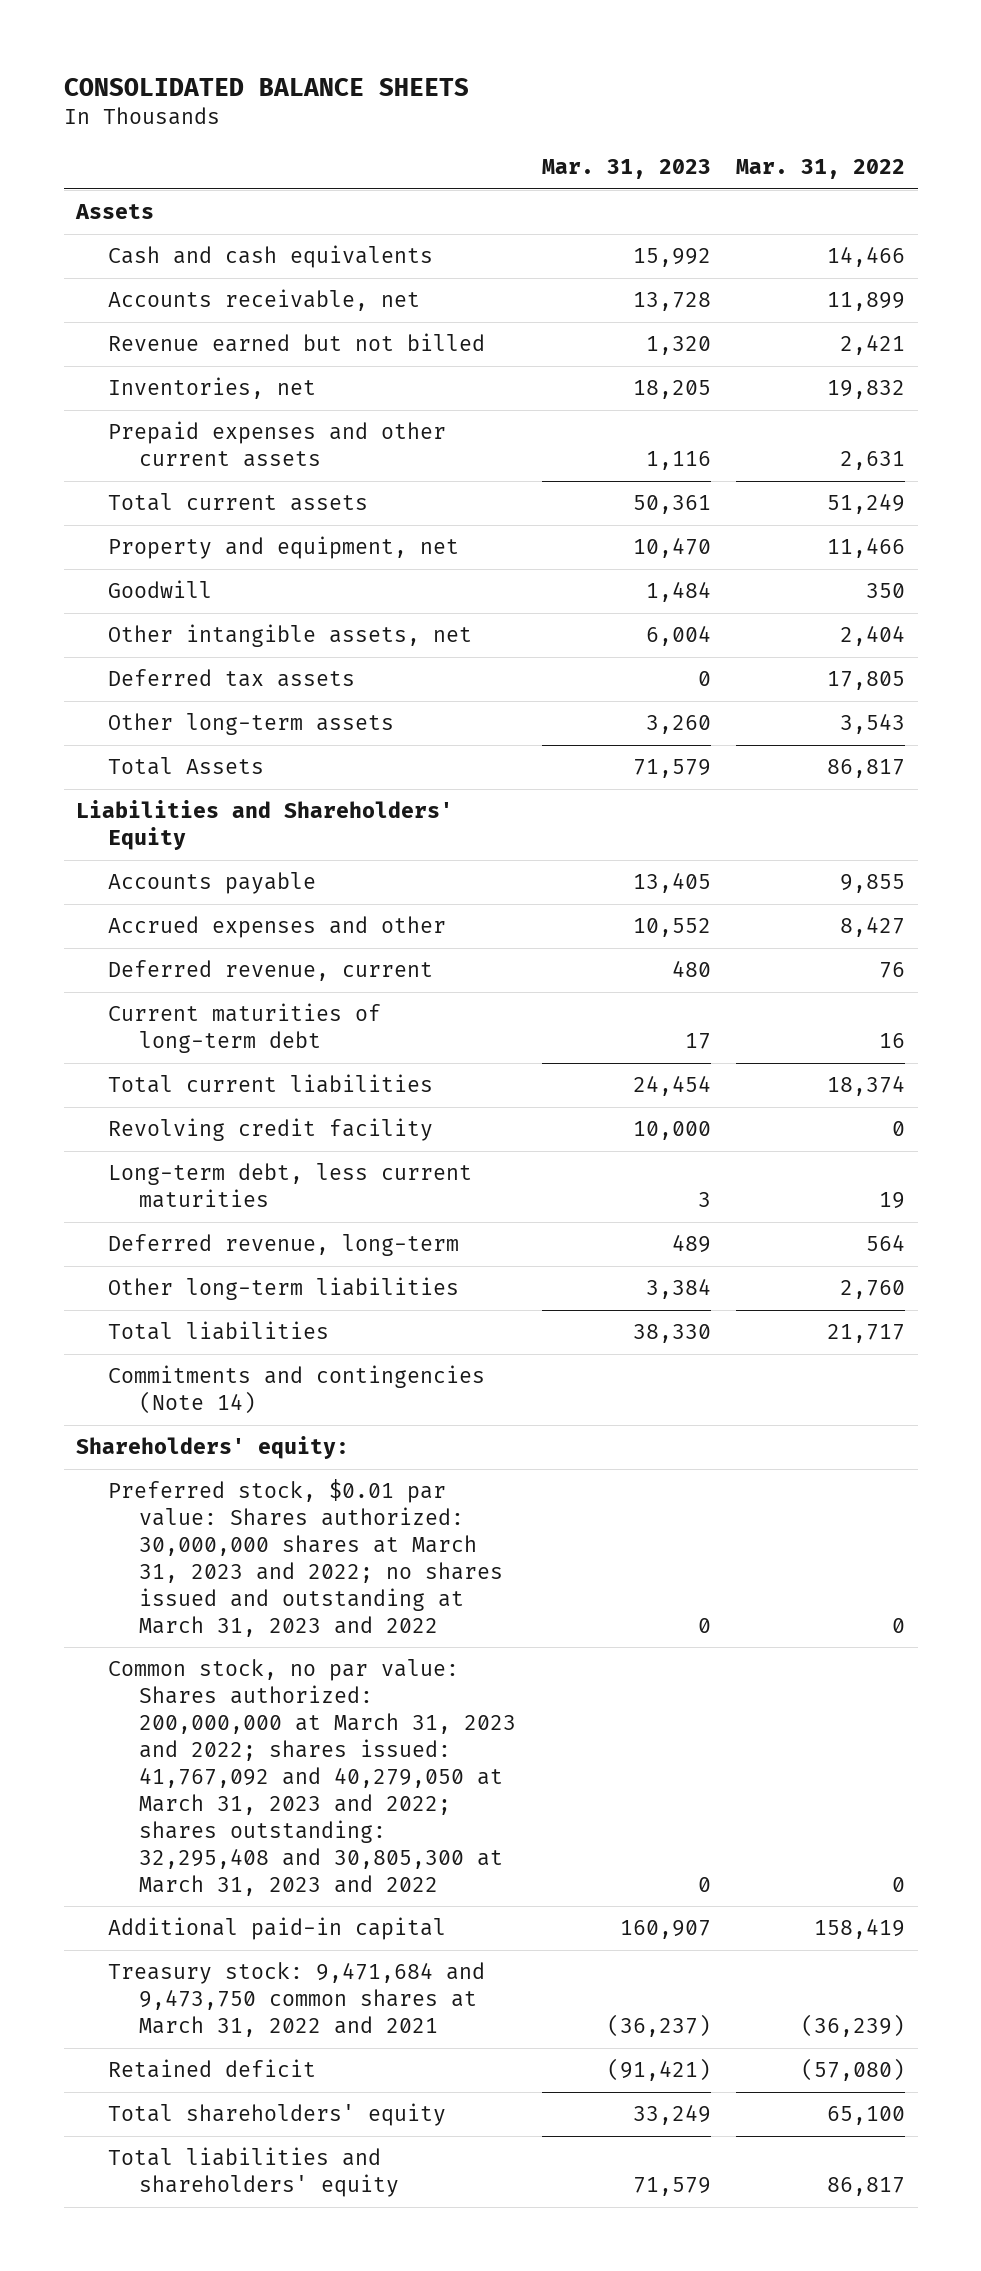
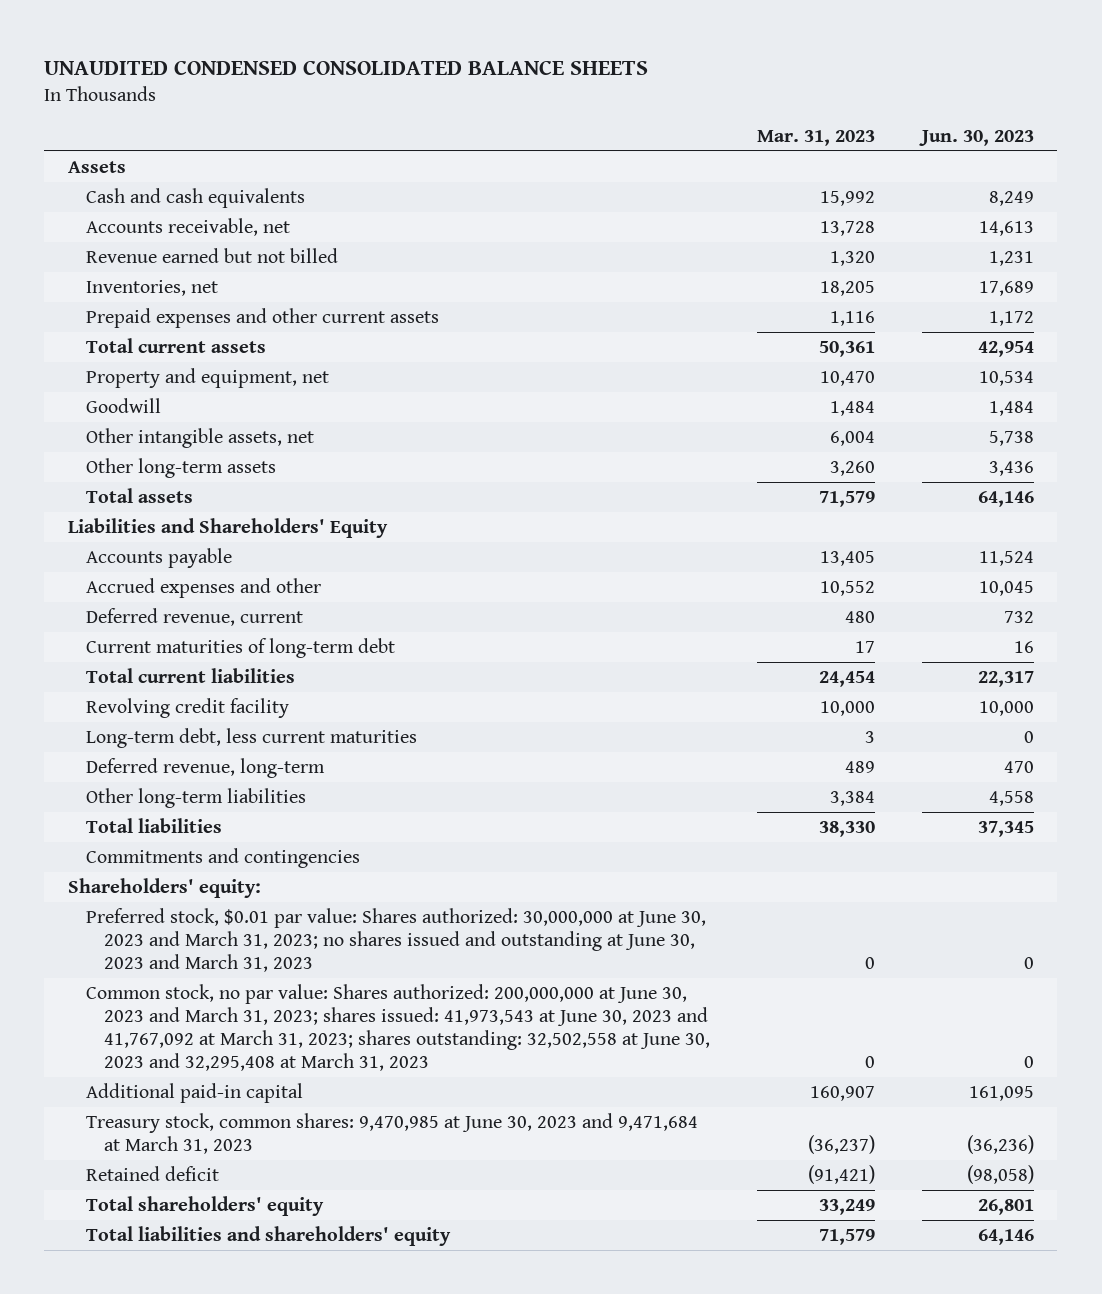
[63,78,469,97] CONSOLIDATED BALANCE SHEETS -> [44,59,649,75] UNAUDITED CONDENSED CONSOLIDATED BALANCE SHEETS
[736,159,906,180] Mar. 31, 2022 -> none
none -> [919,129,1035,146] Jun. 30, 2023
[107,669,355,688] Deferred tax assets -> none
[107,757,264,776] Total Assets -> [85,488,193,504] Total assets
[107,1365,485,1415] Commitments and contingencies (Note 14) -> [85,848,360,869] Commitments and contingencies
[107,1479,504,1637] Preferred stock, $0.01 par value: Shares authorized: 30,000,000 shares at March 31, 2023 and 2022; no shares issued and outstanding at March 31, 2023 and 2022 -> [85,908,706,972] Preferred stock, $0.01 par value: Shares authorized: 30,000,000 at June 30, 2023 and March 31, 2023; no shares issued and outstanding at June 30, 2023 and March 31, 2023
[107,1659,517,1896] Common stock, no par value: Shares authorized: 200,000,000 at March 31, 2023 and 2022; shares issued: 41,767,092 and 40,279,050 at March 31, 2023 and 2022; shares outstanding: 32,295,408 and 30,805,300 at March 31, 2023 and 2022 -> [85,984,711,1071] Common stock, no par value: Shares authorized: 200,000,000 at June 30, 2023 and March 31, 2023; shares issued: 41,973,543 at June 30, 2023 and 41,767,092 at March 31, 2023; shares outstanding: 32,502,558 at June 30, 2023 and 32,295,408 at March 31, 2023
[107,1962,485,2038] Treasury stock: 9,471,684 and 9,473,750 common shares at March 31, 2022 and 2021 -> [85,1113,698,1154] Treasury stock, common shares: 9,470,985 at June 30, 2023 and 9,471,684 at March 31, 2023

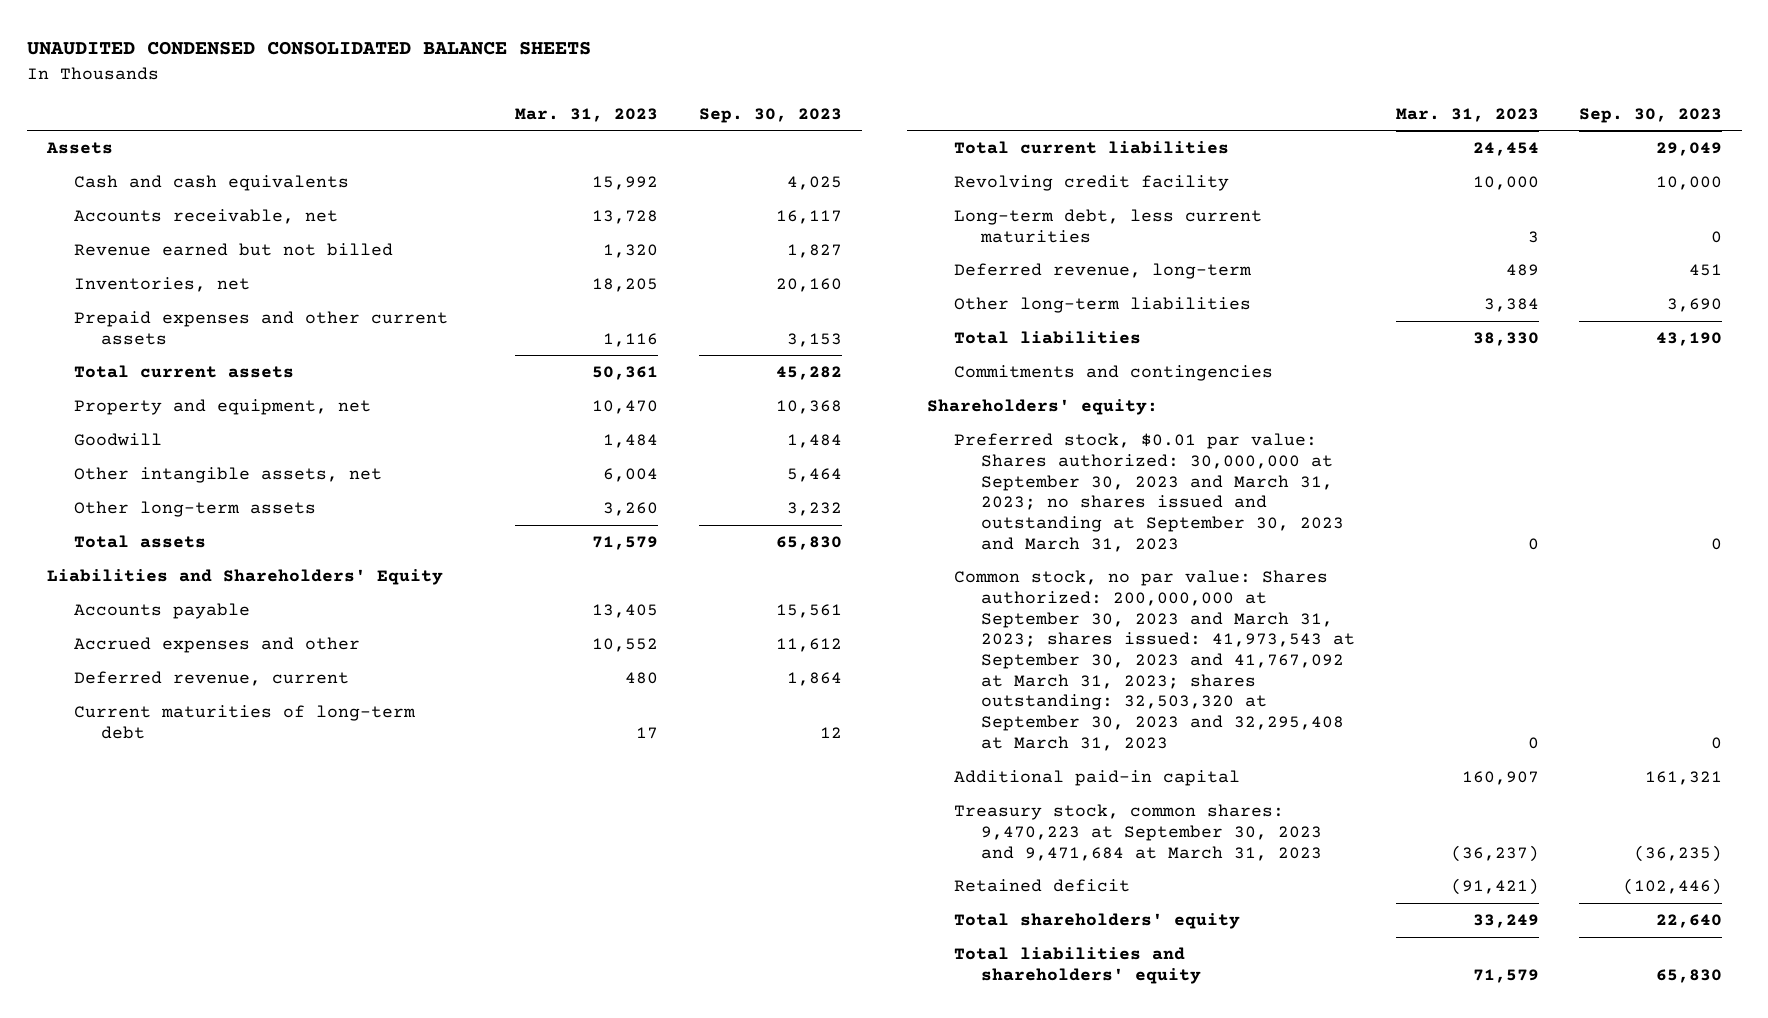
[919,129,1035,146] Jun. 30, 2023 -> none
none -> [698,107,842,123] Sep. 30, 2023
[85,908,706,972] Preferred stock, $0.01 par value: Shares authorized: 30,000,000 at June 30, 2023 and March 31, 2023; no shares issued and outstanding at June 30, 2023 and March 31, 2023 -> [954,433,1345,552] Preferred stock, $0.01 par value: Shares authorized: 30,000,000 at September 30, 2023 and March 31, 2023; no shares issued and outstanding at September 30, 2023 and March 31, 2023
[85,984,711,1071] Common stock, no par value: Shares authorized: 200,000,000 at June 30, 2023 and March 31, 2023; shares issued: 41,973,543 at June 30, 2023 and 41,767,092 at March 31, 2023; shares outstanding: 32,502,558 at June 30, 2023 and 32,295,408 at March 31, 2023 -> [954,570,1356,751] Common stock, no par value: Shares authorized: 200,000,000 at September 30, 2023 and March 31, 2023; shares issued: 41,973,543 at September 30, 2023 and 41,767,092 at March 31, 2023; shares outstanding: 32,503,320 at September 30, 2023 and 32,295,408 at March 31, 2023
[85,1113,698,1154] Treasury stock, common shares: 9,470,985 at June 30, 2023 and 9,471,684 at March 31, 2023 -> [954,804,1323,861] Treasury stock, common shares: 9,470,223 at September 30, 2023 and 9,471,684 at March 31, 2023

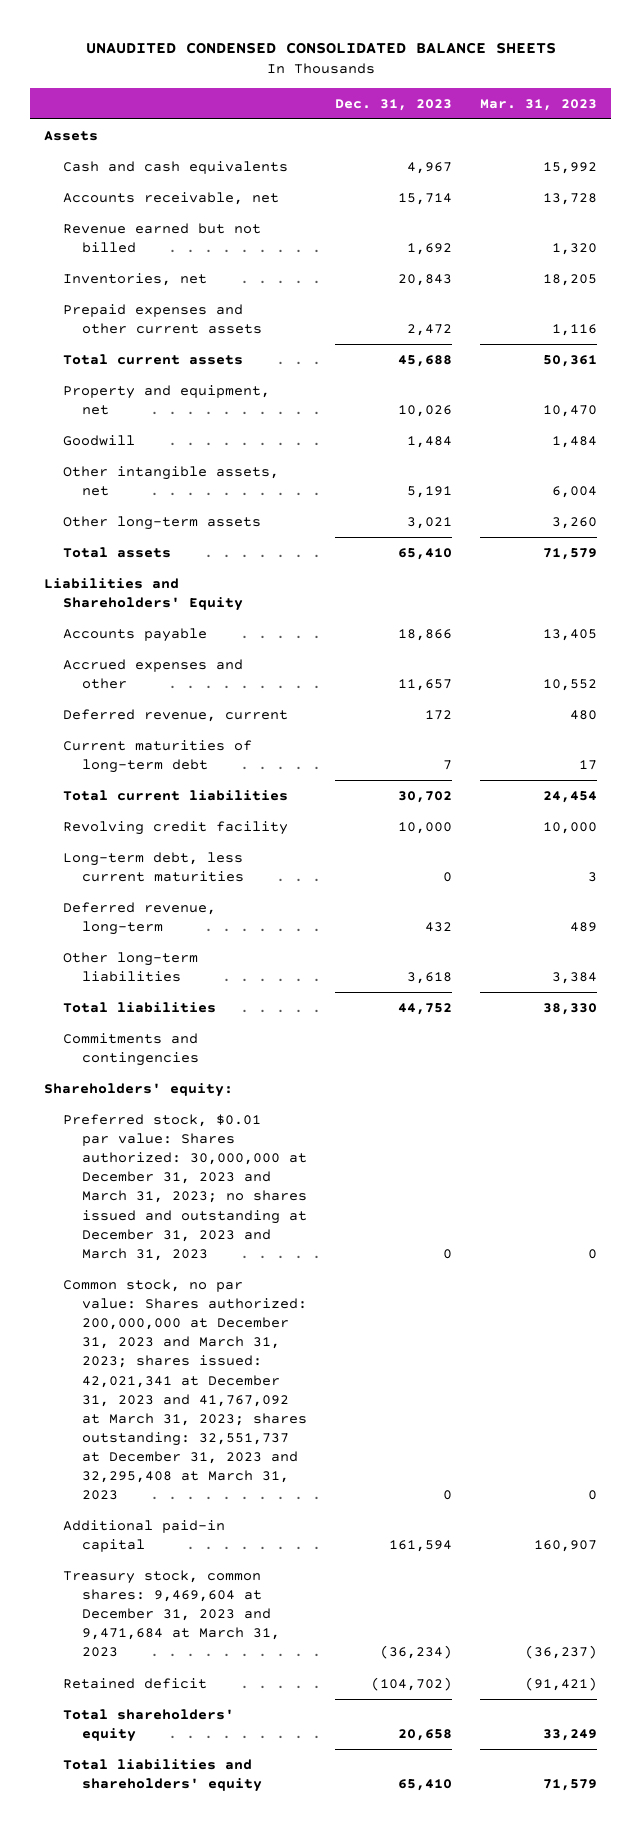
[698,107,842,123] Sep. 30, 2023 -> none
none -> [335,98,453,111] Dec. 31, 2023
[954,433,1345,552] Preferred stock, $0.01 par value: Shares authorized: 30,000,000 at September 30, 2023 and March 31, 2023; no shares issued and outstanding at September 30, 2023 and March 31, 2023 -> [63,1113,308,1261] Preferred stock, $0.01 par value: Shares authorized: 30,000,000 at December 31, 2023 and March 31, 2023; no shares issued and outstanding at December 31, 2023 and March 31, 2023
[954,570,1356,751] Common stock, no par value: Shares authorized: 200,000,000 at September 30, 2023 and March 31, 2023; shares issued: 41,973,543 at September 30, 2023 and 41,767,092 at March 31, 2023; shares outstanding: 32,503,320 at September 30, 2023 and 32,295,408 at March 31, 2023 -> [63,1278,308,1501] Common stock, no par value: Shares authorized: 200,000,000 at December 31, 2023 and March 31, 2023; shares issued: 42,021,341 at December 31, 2023 and 41,767,092 at March 31, 2023; shares outstanding: 32,551,737 at December 31, 2023 and 32,295,408 at March 31, 2023
[954,804,1323,861] Treasury stock, common shares: 9,470,223 at September 30, 2023 and 9,471,684 at March 31, 2023 -> [63,1569,281,1658] Treasury stock, common shares: 9,469,604 at December 31, 2023 and 9,471,684 at March 31, 2023

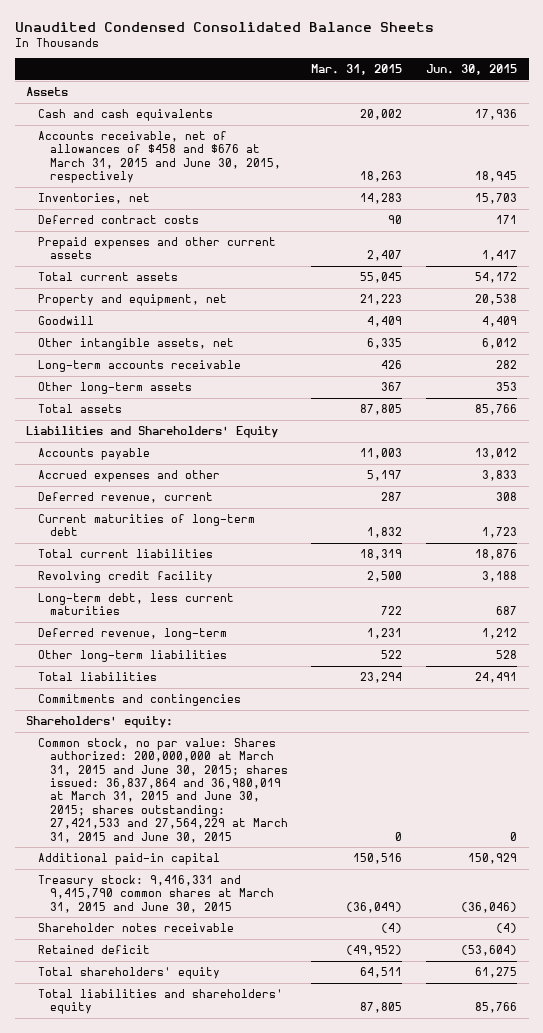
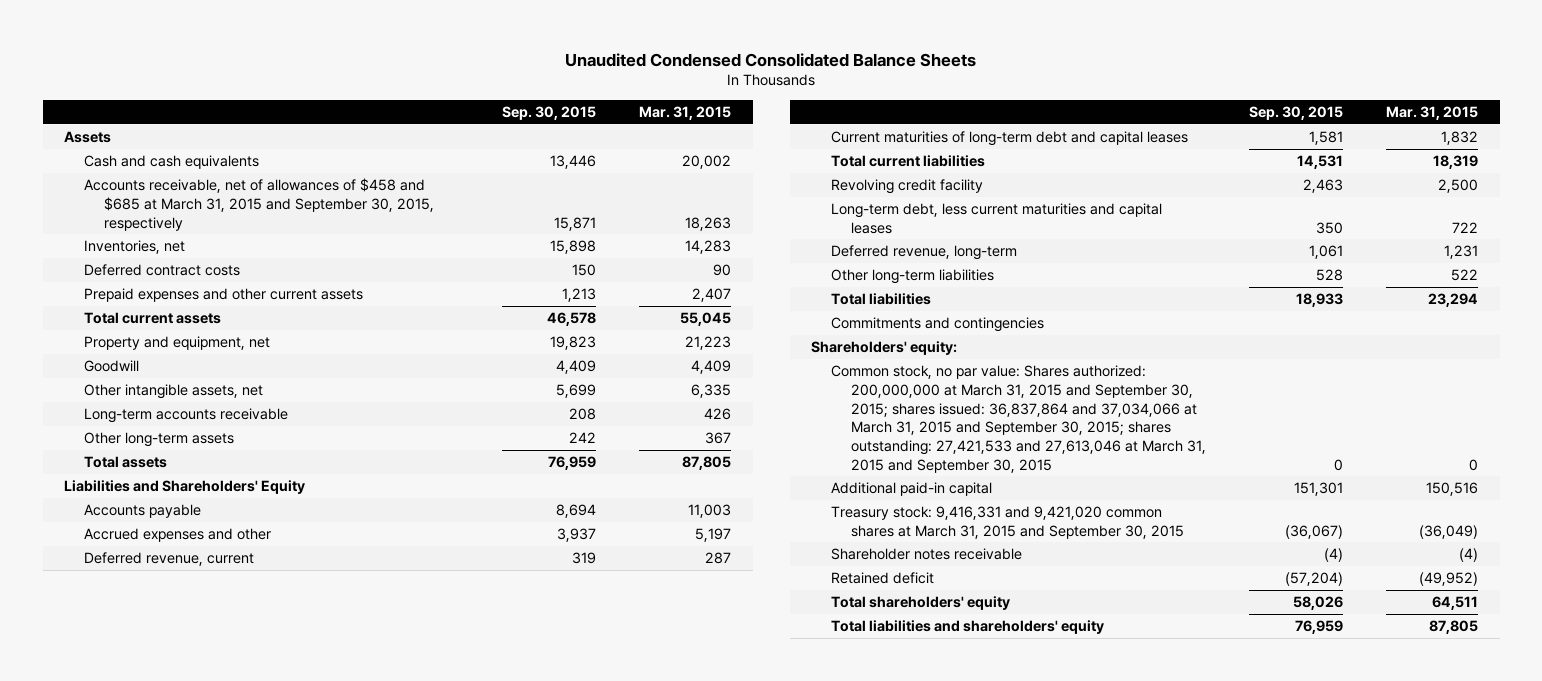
[426,63,518,75] Jun. 30, 2015 -> none
none -> [502,106,597,121] Sep. 30, 2015
[38,131,281,184] Accounts receivable, net of allowances of $458 and $676 at March 31, 2015 and June 30, 2015, respectively -> [84,178,435,231] Accounts receivable, net of allowances of $458 and $685 at March 31, 2015 and September 30, 2015, respectively
[38,514,256,537] Current maturities of long-term debt -> [831,131,1189,147] Current maturities of long-term debt and capital leases
[38,593,235,616] Long-term debt, less current maturities -> [831,203,1163,234] Long-term debt, less current maturities and capital leases
[38,738,288,843] Common stock, no par value: Shares authorized: 200,000,000 at March 31, 2015 and June 30, 2015; shares issued: 36,837,864 and 36,980,019 at March 31, 2015 and June 30, 2015; shares outstanding: 27,421,533 and 27,564,229 at March 31, 2015 and June 30, 2015 -> [831,365,1207,473] Common stock, no par value: Shares authorized: 200,000,000 at March 31, 2015 and September 30, 2015; shares issued: 36,837,864 and 37,034,066 at March 31, 2015 and September 30, 2015; shares outstanding: 27,421,533 and 27,613,046 at March 31, 2015 and September 30, 2015
[38,875,274,913] Treasury stock: 9,416,331 and 9,415,790 common shares at March 31, 2015 and June 30, 2015 -> [831,506,1185,539] Treasury stock: 9,416,331 and 9,421,020 common shares at March 31, 2015 and September 30, 2015

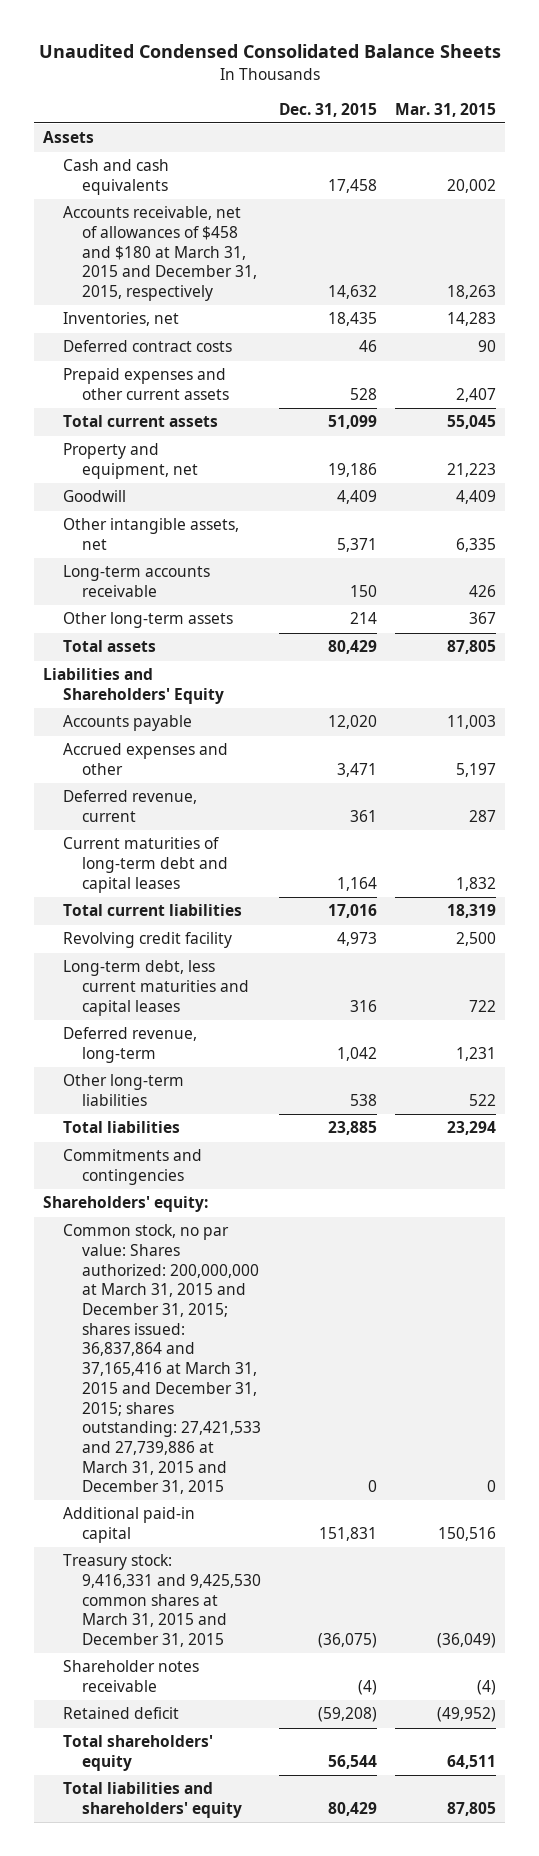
[502,106,597,121] Sep. 30, 2015 -> none
none -> [279,102,378,117] Dec. 31, 2015
[84,178,435,231] Accounts receivable, net of allowances of $458 and $685 at March 31, 2015 and September 30, 2015, respectively -> [62,206,258,302] Accounts receivable, net of allowances of $458 and $180 at March 31, 2015 and December 31, 2015, respectively
[831,365,1207,473] Common stock, no par value: Shares authorized: 200,000,000 at March 31, 2015 and September 30, 2015; shares issued: 36,837,864 and 37,034,066 at March 31, 2015 and September 30, 2015; shares outstanding: 27,421,533 and 27,613,046 at March 31, 2015 and September 30, 2015 -> [62,1224,262,1495] Common stock, no par value: Shares authorized: 200,000,000 at March 31, 2015 and December 31, 2015; shares issued: 36,837,864 and 37,165,416 at March 31, 2015 and December 31, 2015; shares outstanding: 27,421,533 and 27,739,886 at March 31, 2015 and December 31, 2015
[831,506,1185,539] Treasury stock: 9,416,331 and 9,421,020 common shares at March 31, 2015 and September 30, 2015 -> [62,1554,262,1648] Treasury stock: 9,416,331 and 9,425,530 common shares at March 31, 2015 and December 31, 2015

